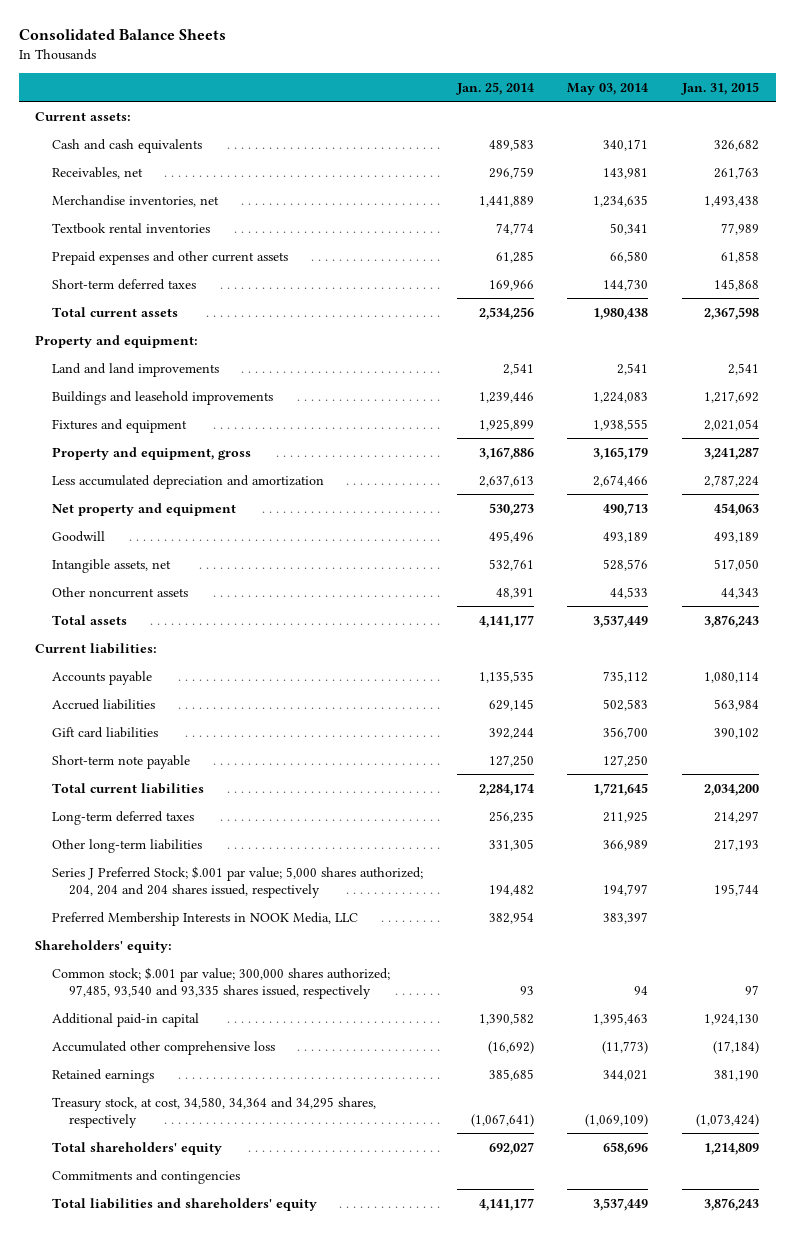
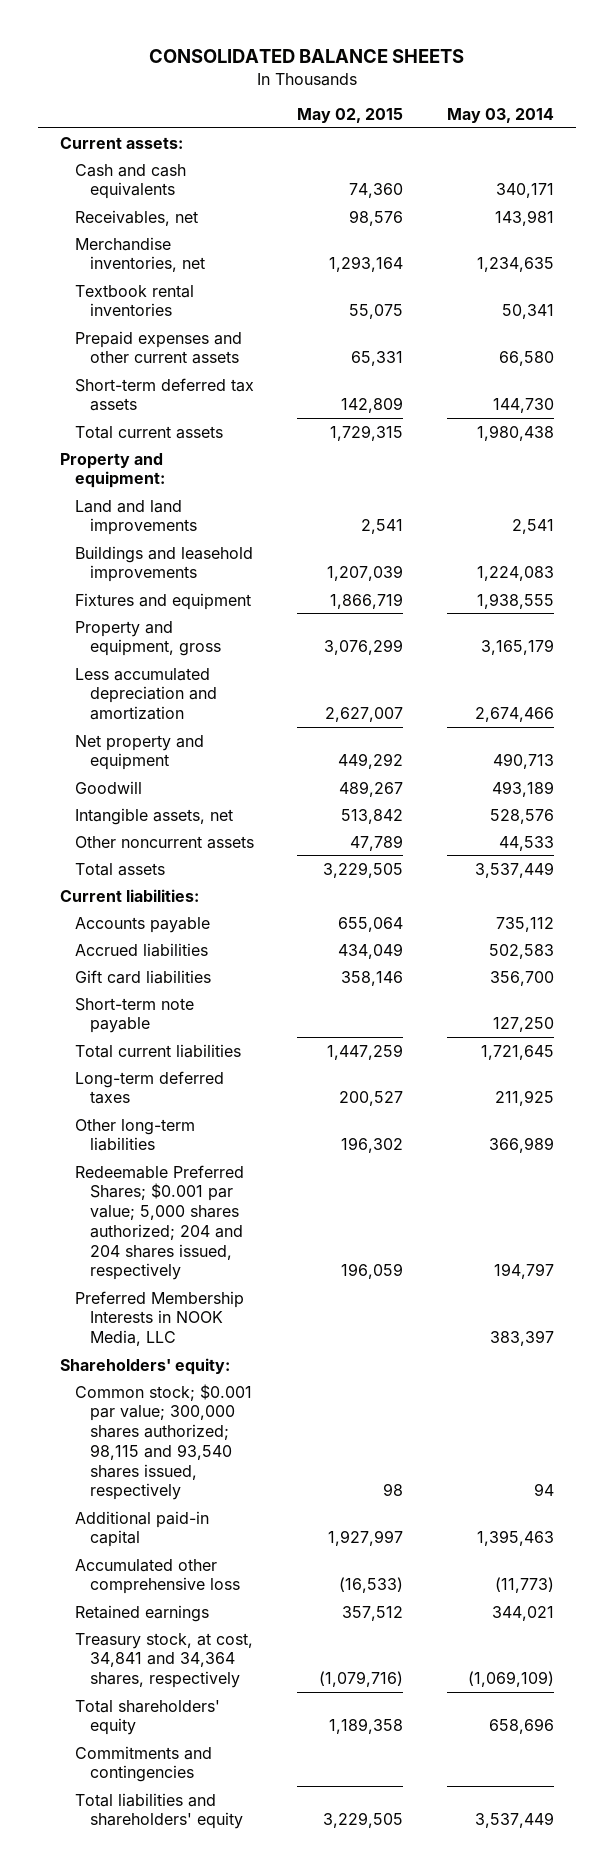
[18,29,226,41] Consolidated Balance Sheets -> [148,48,464,63] CONSOLIDATED BALANCE SHEETS
[455,81,534,95] Jan. 25, 2014 -> none
[680,81,759,95] Jan. 31, 2015 -> none
none -> [297,108,404,124] May 02, 2015
[52,278,197,290] Short-term deferred taxes -> [74,377,254,412] Short-term deferred tax assets
[52,865,424,898] Series J Preferred Stock; $.001 par value; 5,000 shares authorized; 204, 204 and 204 shares issued, respectively -> [74,1164,244,1281] Redeemable Preferred Shares; $0.001 par value; 5,000 shares authorized; 204 and 204 shares issued, respectively
[52,966,391,999] Common stock; $.001 par value; 300,000 shares authorized; 97,485, 93,540 and 93,335 shares issued, respectively -> [74,1383,252,1501] Common stock; $0.001 par value; 300,000 shares authorized; 98,115 and 93,540 shares issued, respectively
[52,1096,377,1128] Treasury stock, at cost, 34,580, 34,364 and 34,295 shares, respectively -> [74,1632,253,1689] Treasury stock, at cost, 34,841 and 34,364 shares, respectively

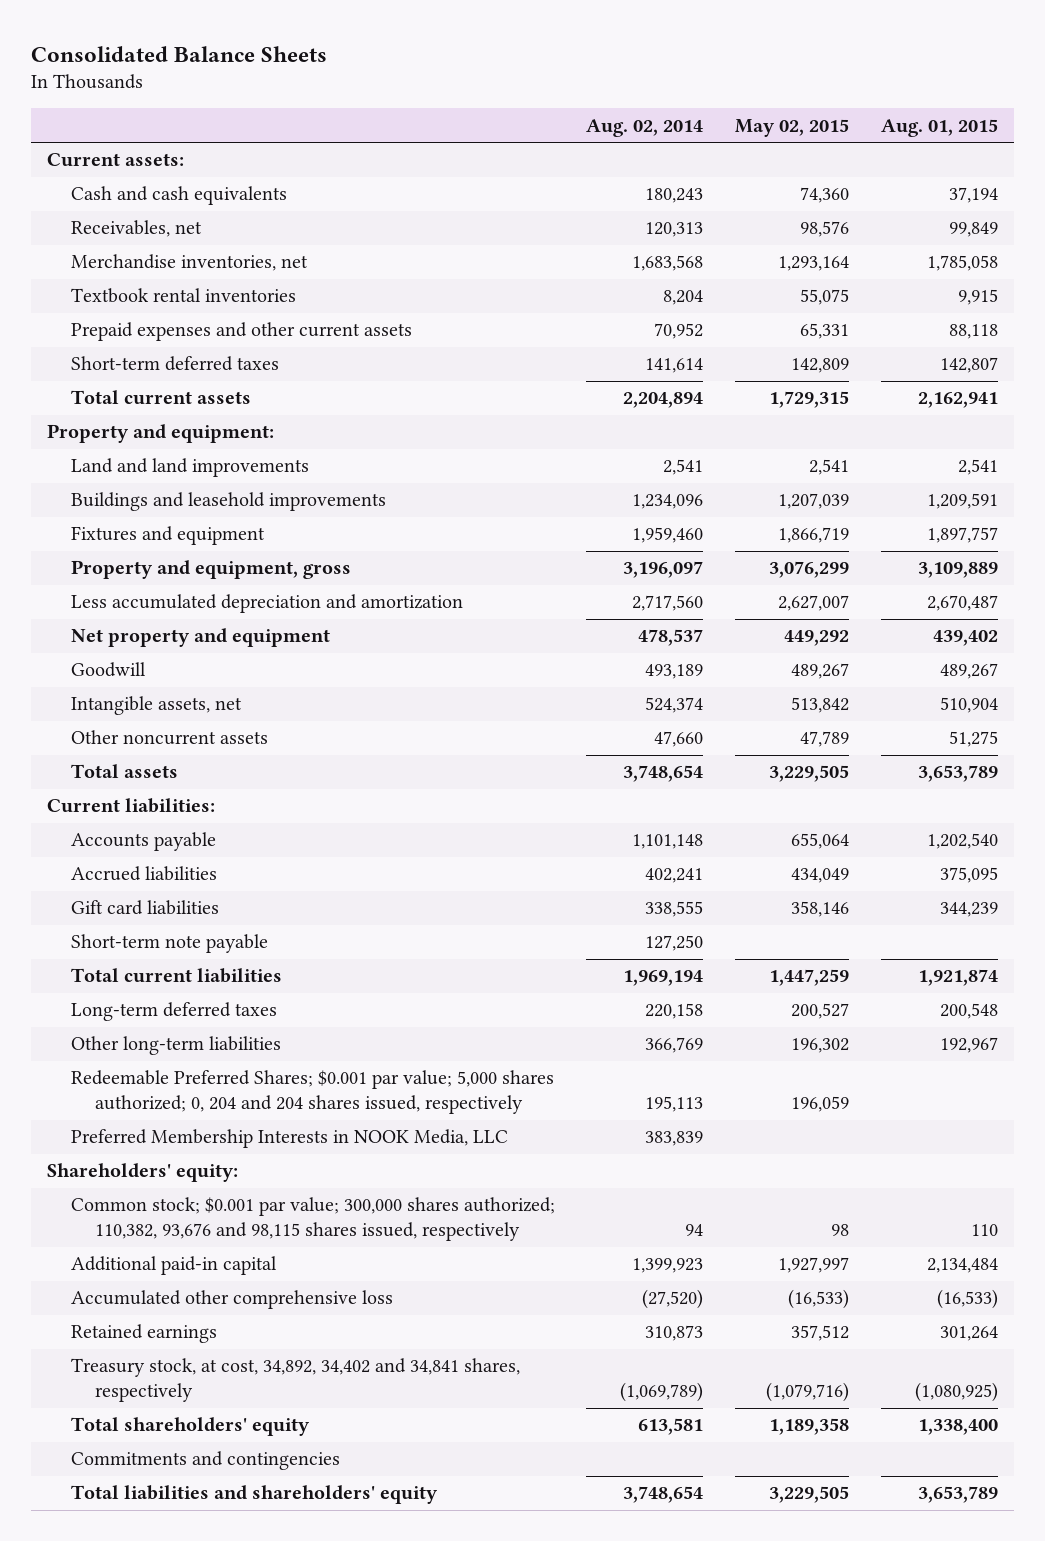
[148,48,464,63] CONSOLIDATED BALANCE SHEETS -> [30,45,327,62] Consolidated Balance Sheets
[447,108,555,124] May 03, 2014 -> none
none -> [586,118,704,137] Aug. 02, 2014
none -> [880,118,998,137] Aug. 01, 2015
[74,377,254,412] Short-term deferred tax assets -> [70,356,279,372] Short-term deferred taxes
[74,1164,244,1281] Redeemable Preferred Shares; $0.001 par value; 5,000 shares authorized; 204 and 204 shares issued, respectively -> [70,1070,554,1115] Redeemable Preferred Shares; $0.001 par value; 5,000 shares authorized; 0, 204 and 204 shares issued, respectively
[74,1383,252,1501] Common stock; $0.001 par value; 300,000 shares authorized; 98,115 and 93,540 shares issued, respectively -> [70,1197,555,1242] Common stock; $0.001 par value; 300,000 shares authorized; 110,382, 93,676 and 98,115 shares issued, respectively
[74,1632,253,1689] Treasury stock, at cost, 34,841 and 34,364 shares, respectively -> [70,1358,520,1403] Treasury stock, at cost, 34,892, 34,402 and 34,841 shares, respectively

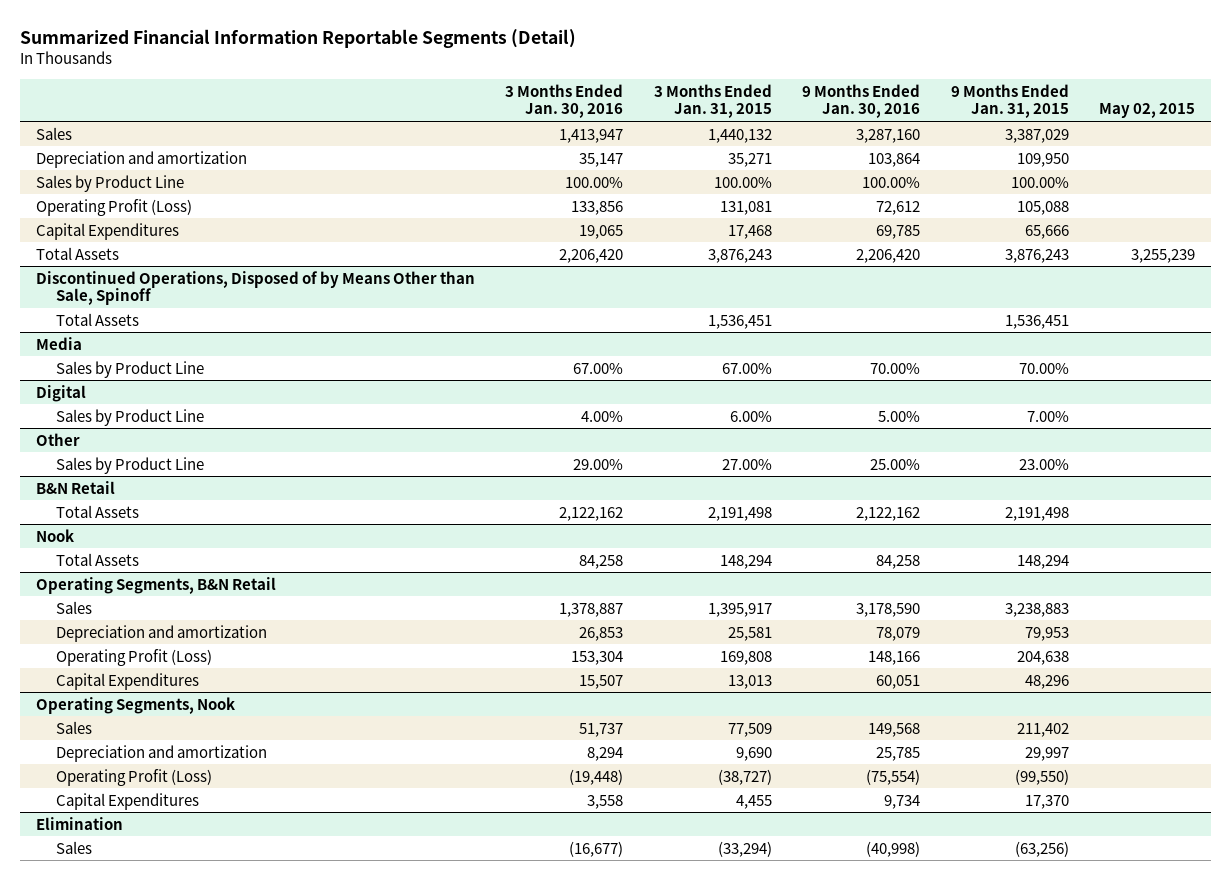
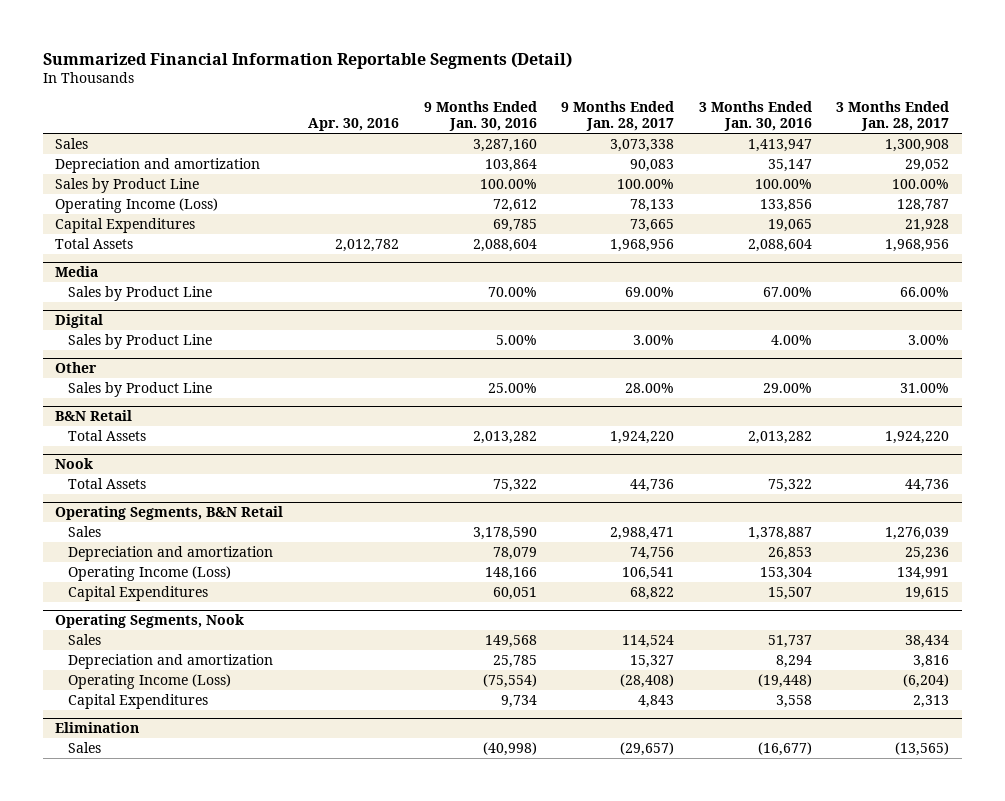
[653,83,772,119] 3 Months Ended Jan. 31, 2015 -> none
[950,83,1069,119] 9 Months Ended Jan. 31, 2015 -> none
[1099,103,1196,119] May 02, 2015 -> none
none -> [308,118,400,132] Apr. 30, 2016
none -> [561,101,675,132] 9 Months Ended Jan. 28, 2017
none -> [836,101,950,132] 3 Months Ended Jan. 28, 2017
[35,198,192,216] Operating Profit (Loss) -> [55,198,219,214] Operating Income (Loss)
[35,270,475,306] Discontinued Operations, Disposed of by Means Other than Sale, Spinoff -> none
[56,312,140,326] Total Assets -> none
[559,248,624,263] 2,206,420 -> [747,239,812,253] 2,088,604
[856,248,921,263] 2,206,420 -> [472,239,537,253] 2,088,604
[559,506,624,521] 2,122,162 -> [747,431,812,445] 2,013,282
[856,506,921,521] 2,122,162 -> [472,431,537,445] 2,013,282
[579,554,624,569] 84,258 -> [767,479,812,493] 75,322
[876,554,921,569] 84,258 -> [492,479,537,493] 75,322
[56,648,213,666] Operating Profit (Loss) -> [67,566,231,582] Operating Income (Loss)
[56,768,213,786] Operating Profit (Loss) -> [67,674,231,690] Operating Income (Loss)

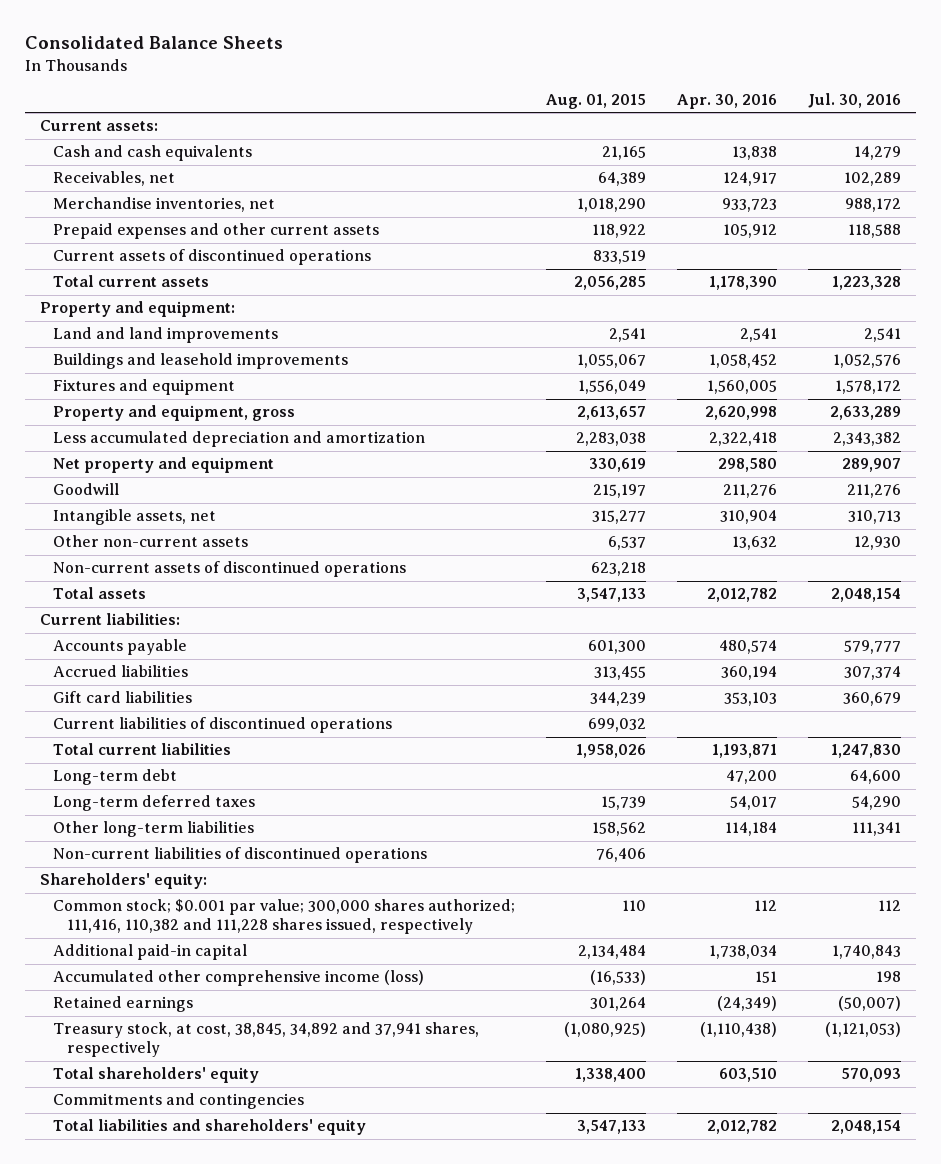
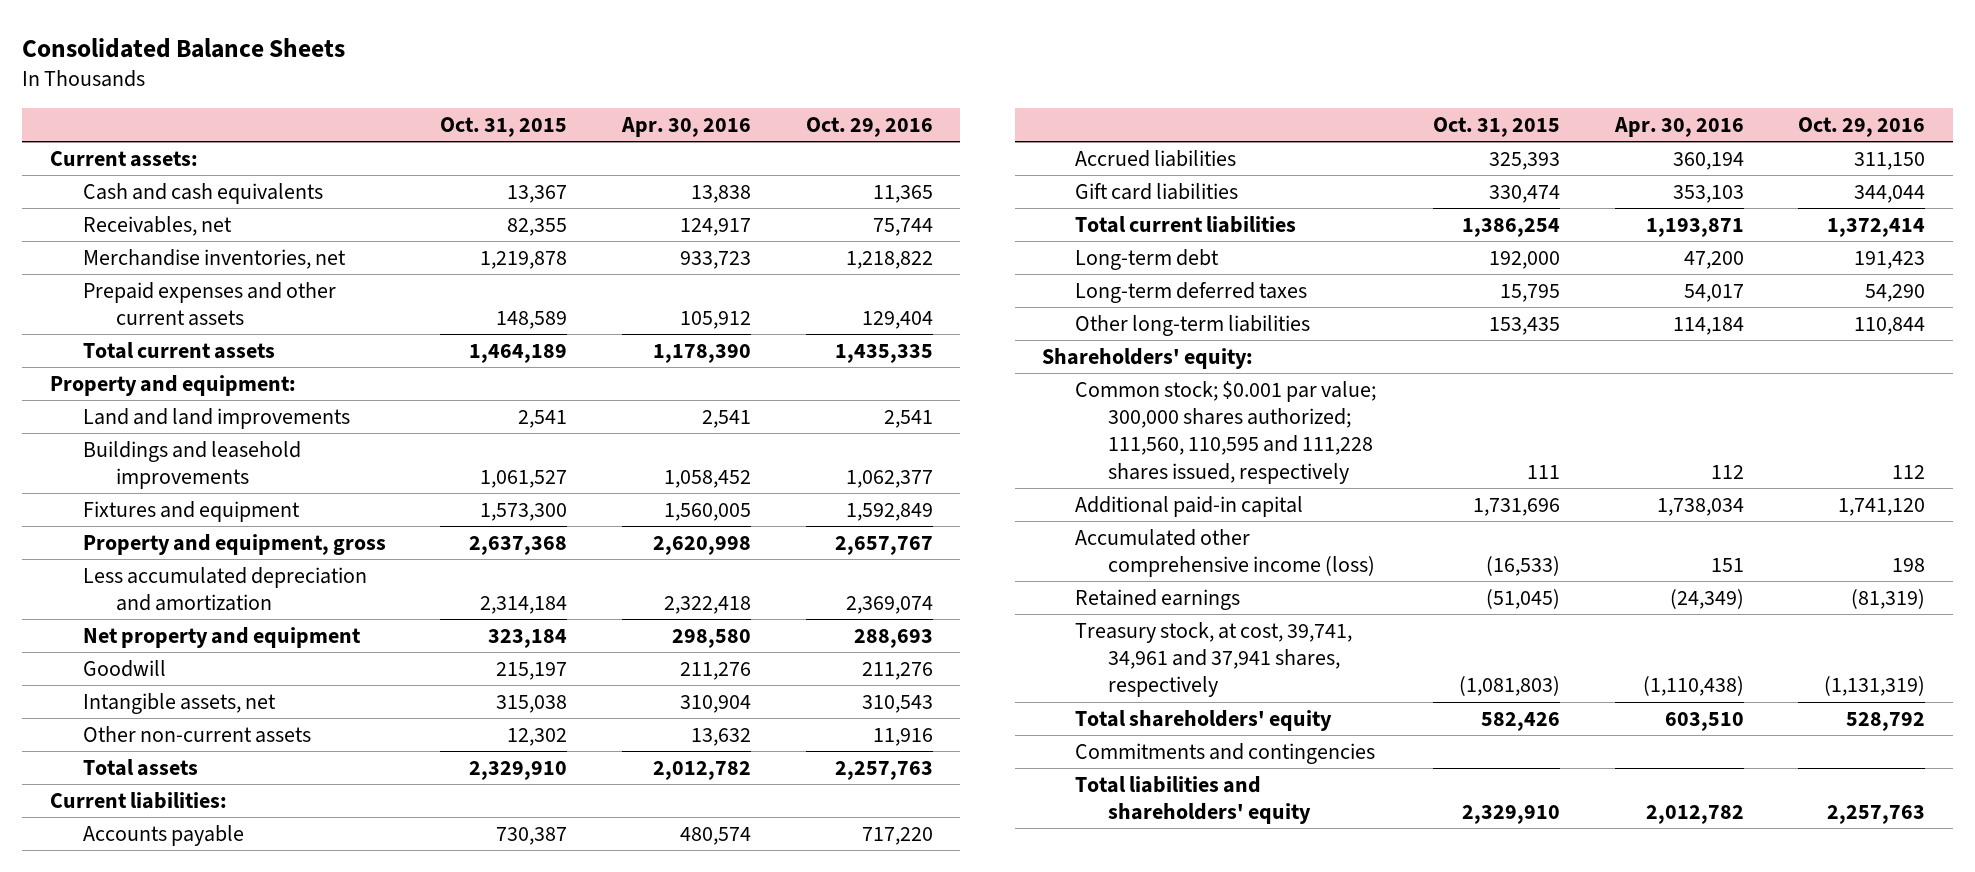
[546,94,647,110] Aug. 01, 2015 -> none
[807,93,901,109] Jul. 30, 2016 -> none
none -> [440,117,568,138] Oct. 31, 2015
none -> [805,117,933,138] Oct. 29, 2016
[53,249,372,266] Current assets of discontinued operations -> none
[53,561,407,578] Non-current assets of discontinued operations -> none
[53,717,393,734] Current liabilities of discontinued operations -> none
[53,847,428,864] Non-current liabilities of discontinued operations -> none
[53,899,516,935] Common stock; $0.001 par value; 300,000 shares authorized; 111,416, 110,382 and 111,228 shares issued, respectively -> [1075,380,1377,484] Common stock; $0.001 par value; 300,000 shares authorized; 111,560, 110,595 and 111,228 shares issued, respectively
[53,1022,480,1058] Treasury stock, at cost, 38,845, 34,892 and 37,941 shares, respectively -> [1075,621,1353,698] Treasury stock, at cost, 39,741, 34,961 and 37,941 shares, respectively

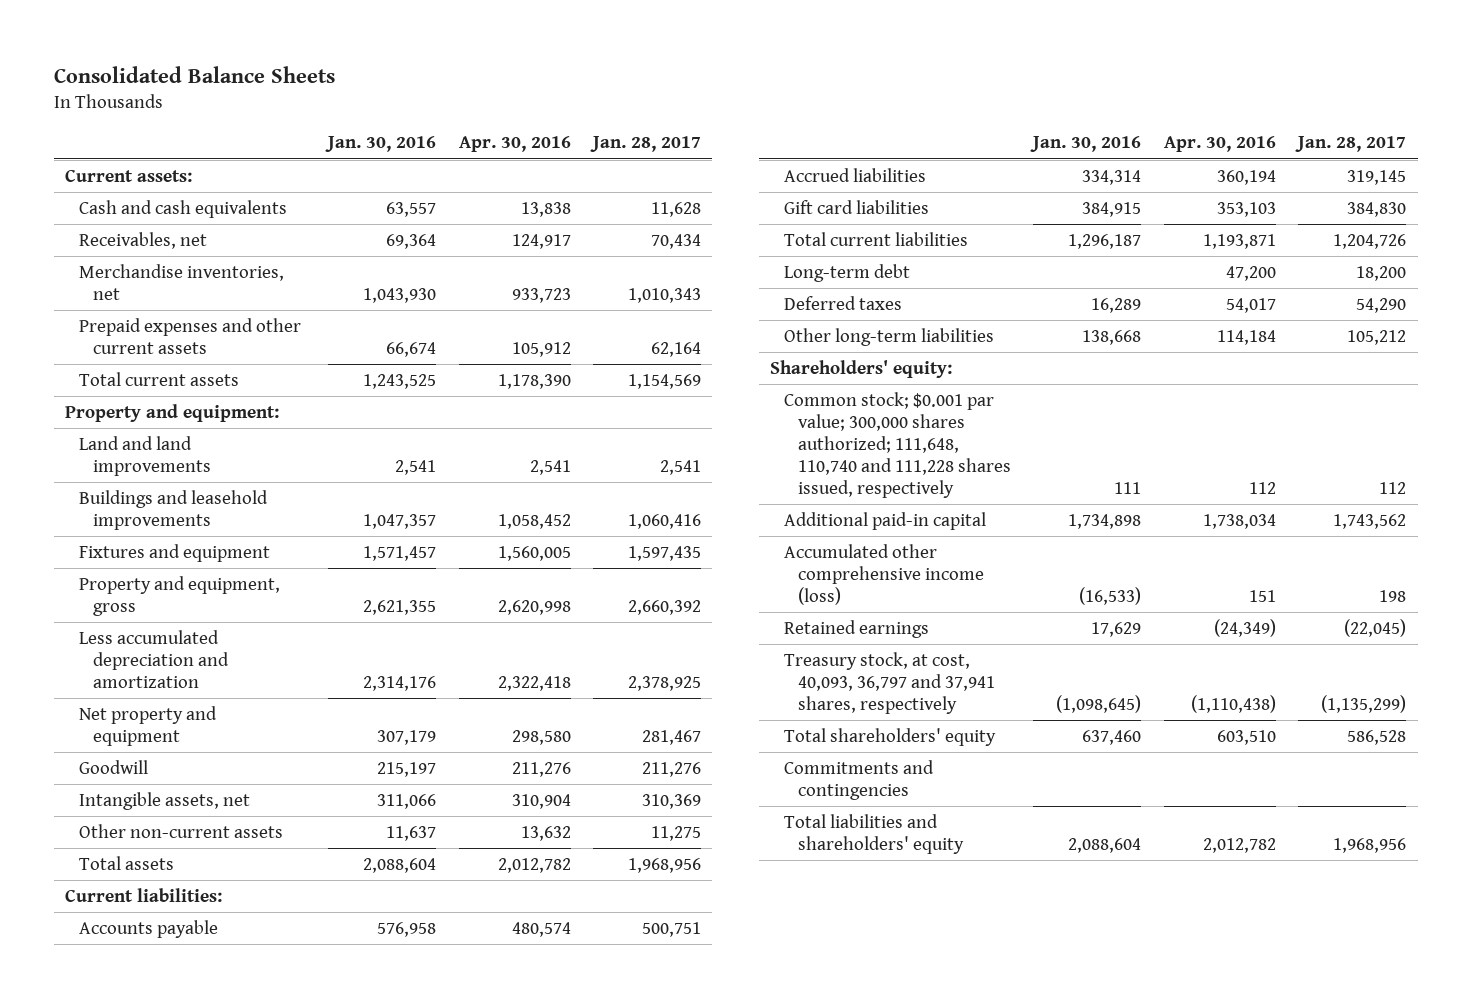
[440,117,568,138] Oct. 31, 2015 -> none
[805,117,933,138] Oct. 29, 2016 -> none
none -> [325,136,437,153] Jan. 30, 2016
none -> [590,136,702,153] Jan. 28, 2017
[1075,281,1308,303] Long-term deferred taxes -> [784,295,903,310] Deferred taxes
[1075,380,1377,484] Common stock; $0.001 par value; 300,000 shares authorized; 111,560, 110,595 and 111,228 shares issued, respectively -> [784,391,1011,498] Common stock; $0.001 par value; 300,000 shares authorized; 111,648, 110,740 and 111,228 shares issued, respectively
[1075,621,1353,698] Treasury stock, at cost, 39,741, 34,961 and 37,941 shares, respectively -> [784,651,995,714] Treasury stock, at cost, 40,093, 36,797 and 37,941 shares, respectively

